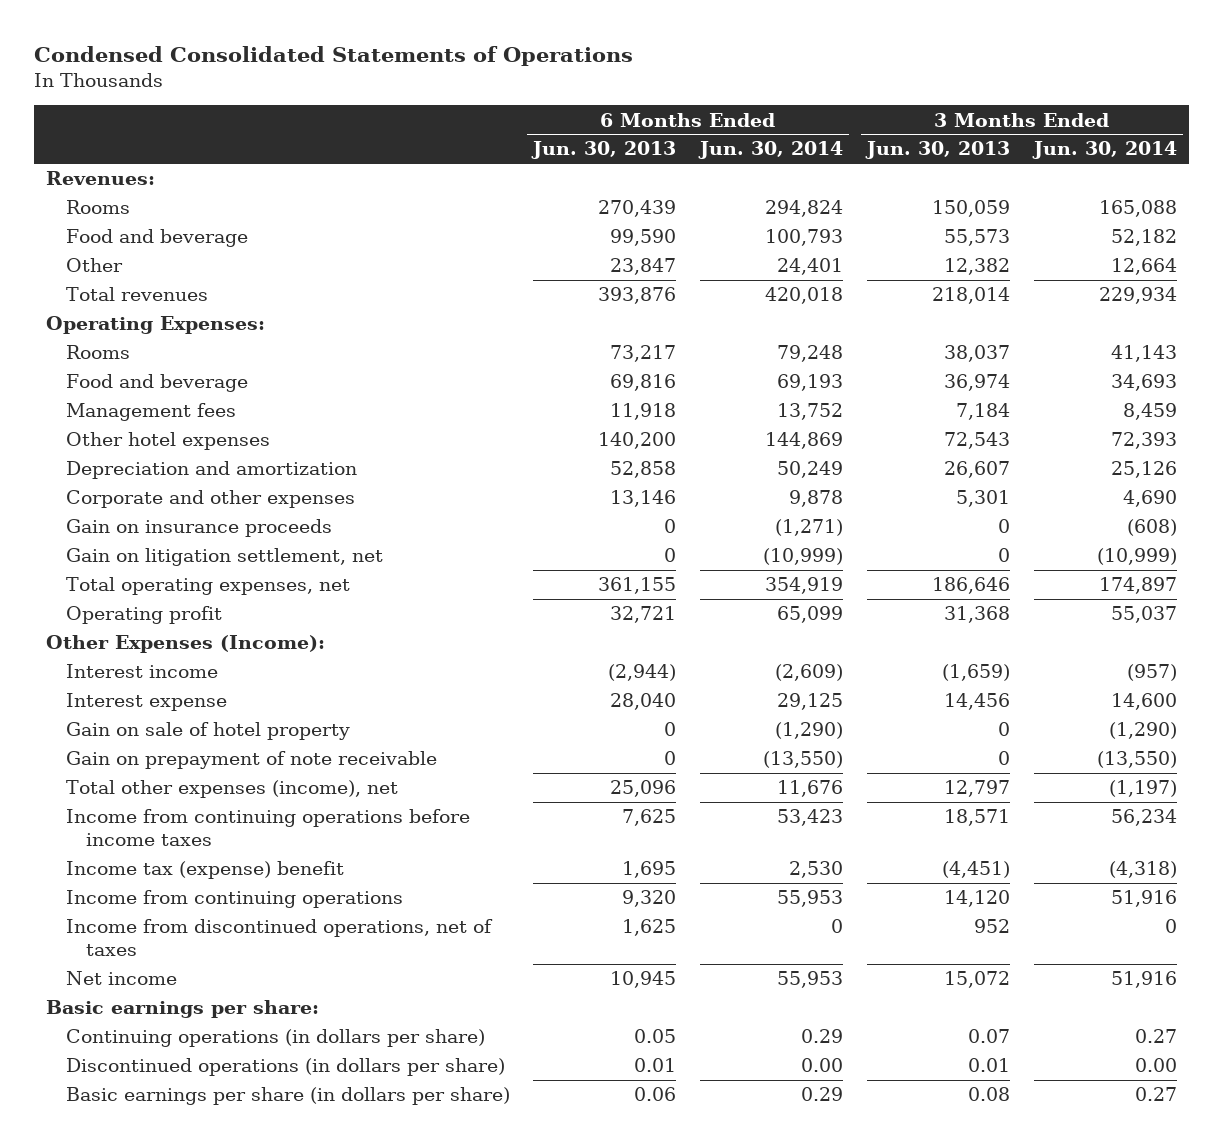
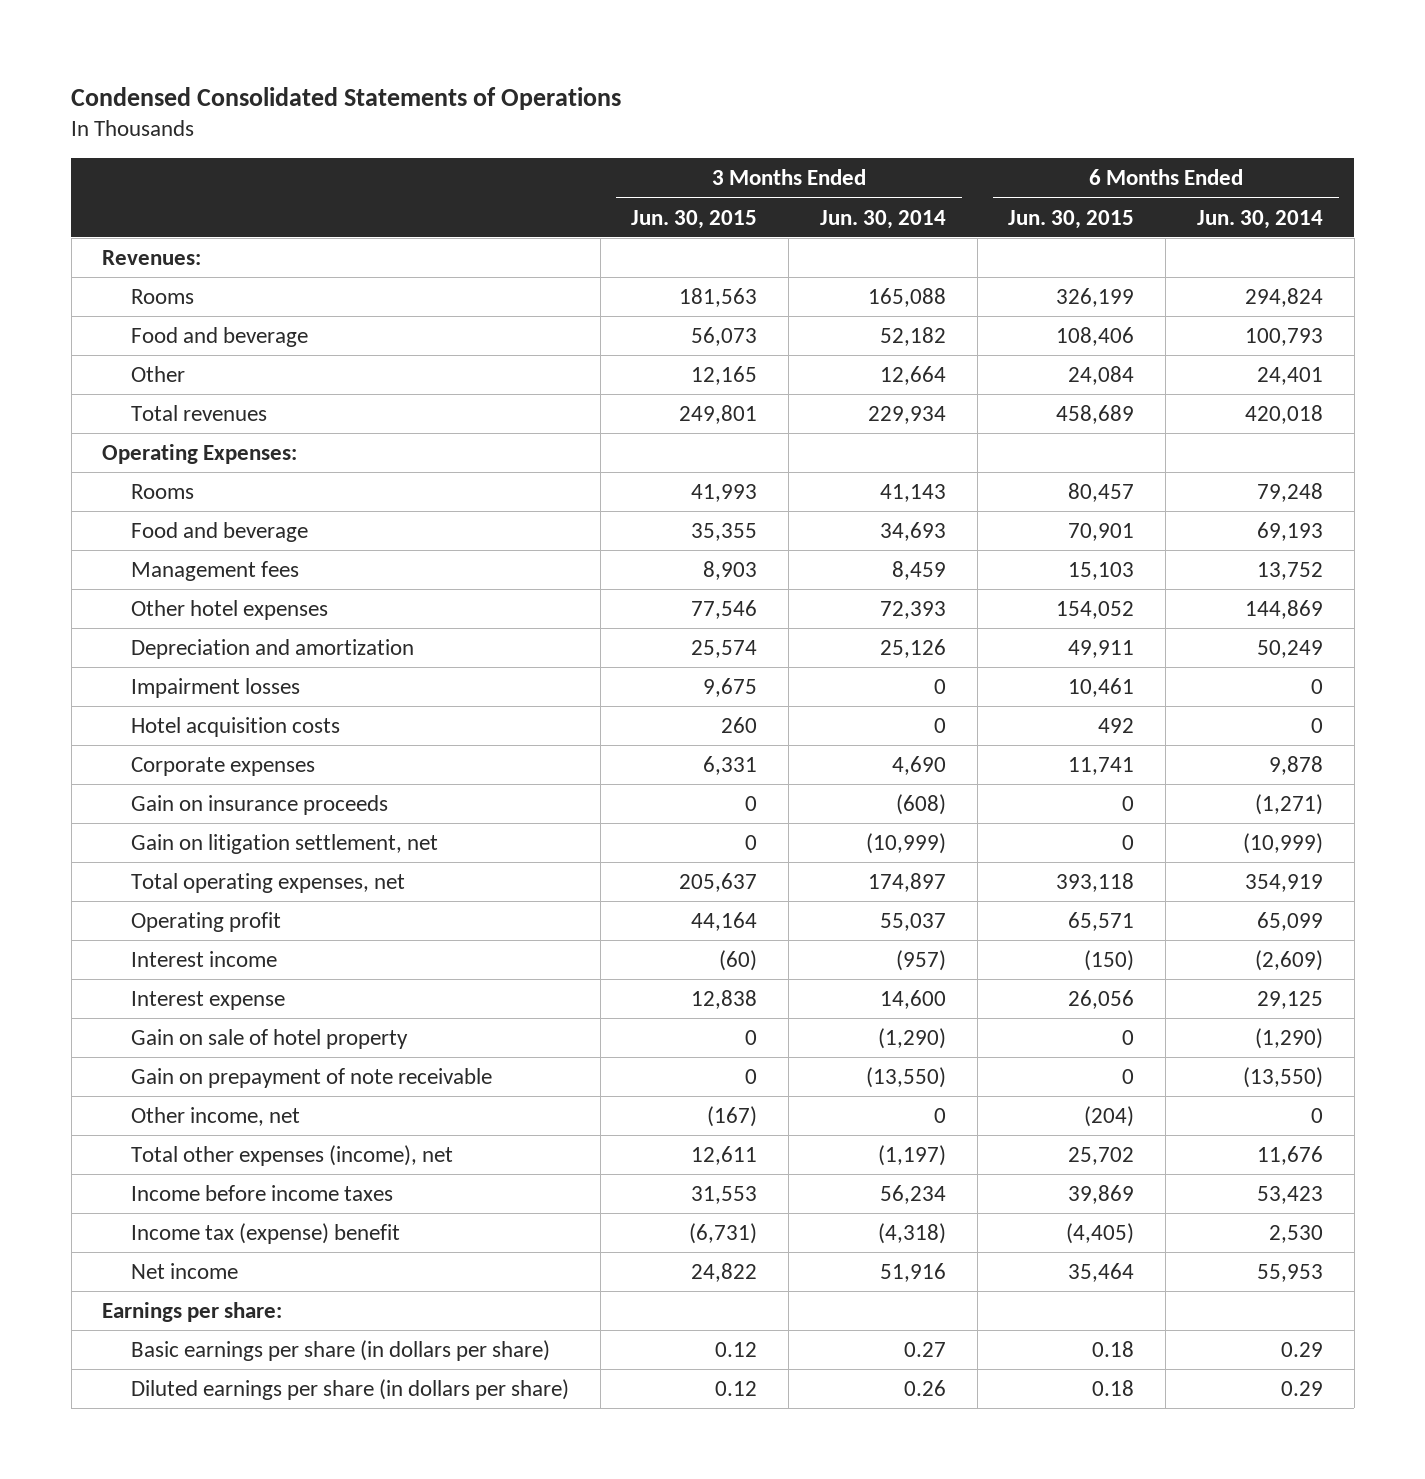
[531,141,677,160] Jun. 30, 2013 -> none
[865,141,1011,160] Jun. 30, 2013 -> none
none -> [631,209,758,229] Jun. 30, 2015
none -> [1008,209,1135,229] Jun. 30, 2015
none -> [130,677,300,698] Impairment losses
none -> [130,716,340,737] Hotel acquisition costs
[65,490,355,509] Corporate and other expenses -> [130,756,315,776] Corporate expenses
[45,635,325,654] Other Expenses (Income): -> none
none -> [130,1106,300,1126] Other income, net
[65,809,470,847] Income from continuing operations before income taxes -> [130,1184,393,1201] Income before income taxes
[65,890,403,909] Income from continuing operations -> none
[65,919,493,957] Income from discontinued operations, net of taxes -> none
[65,1029,485,1048] Continuing operations (in dollars per share) -> none
[65,1058,505,1077] Discontinued operations (in dollars per share) -> none
[45,1000,319,1019] Basic earnings per share: -> [102,1301,283,1322] Earnings per share:
none -> [130,1378,569,1400] Diluted earnings per share (in dollars per share)

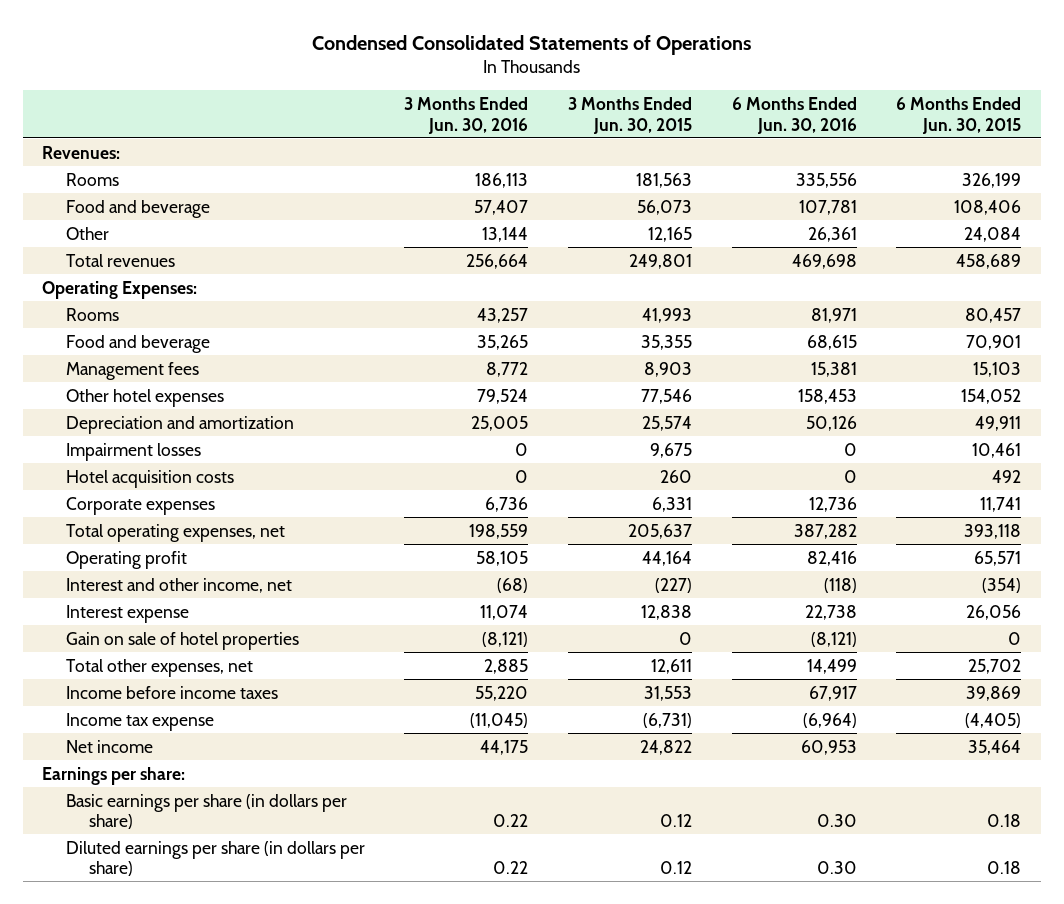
[819,209,946,229] Jun. 30, 2014 -> none
[1196,209,1323,229] Jun. 30, 2014 -> none
none -> [404,97,529,134] 3 Months Ended Jun. 30, 2016
none -> [731,97,857,134] 6 Months Ended Jun. 30, 2016
[130,794,388,815] Gain on insurance proceeds -> none
[130,833,438,854] Gain on litigation settlement, net -> none
[130,950,277,967] Interest income -> [65,577,292,593] Interest and other income, net
[719,949,758,971] (60) -> [655,577,693,593] (227)
[1084,949,1135,971] (150) -> [982,577,1022,593] (354)
[130,1067,492,1088] Gain on prepayment of note receivable -> none
[130,1106,300,1126] Other income, net -> none
[130,1028,408,1049] Gain on sale of hotel property -> [65,631,299,650] Gain on sale of hotel properties
[130,1144,453,1166] Total other expenses (income), net -> [65,658,253,677] Total other expenses, net
[130,1222,400,1244] Income tax (expense) benefit -> [65,712,214,731] Income tax expense

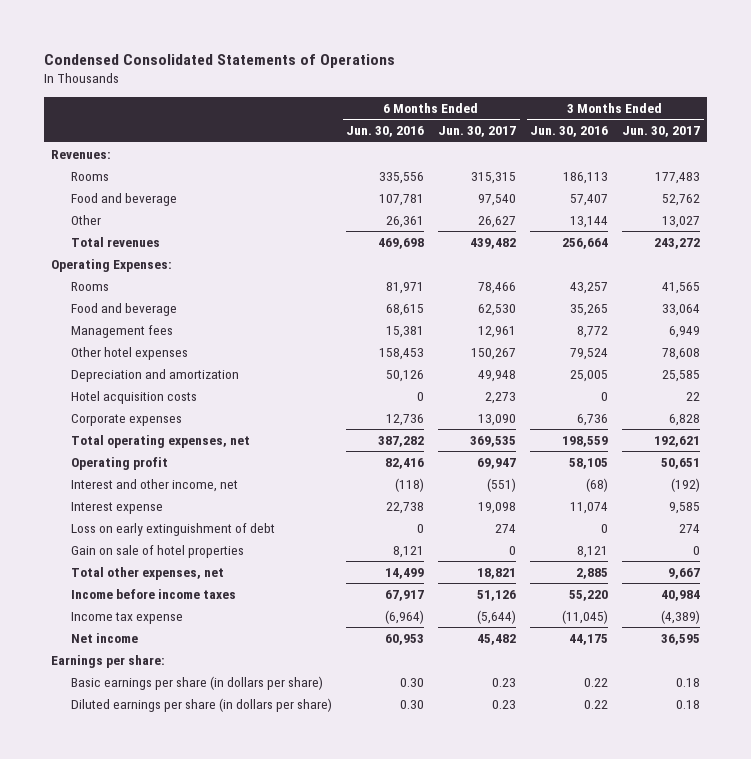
[568,97,693,134] 3 Months Ended Jun. 30, 2015 -> none
[896,97,1022,134] 6 Months Ended Jun. 30, 2015 -> none
none -> [438,126,517,138] Jun. 30, 2017
none -> [622,126,701,138] Jun. 30, 2017
[65,442,201,461] Impairment losses -> none
none -> [71,523,276,537] Loss on early extinguishment of debt
[482,631,529,647] (8,121) -> [577,546,609,559] 8,121
[810,631,857,647] (8,121) -> [393,546,425,559] 8,121

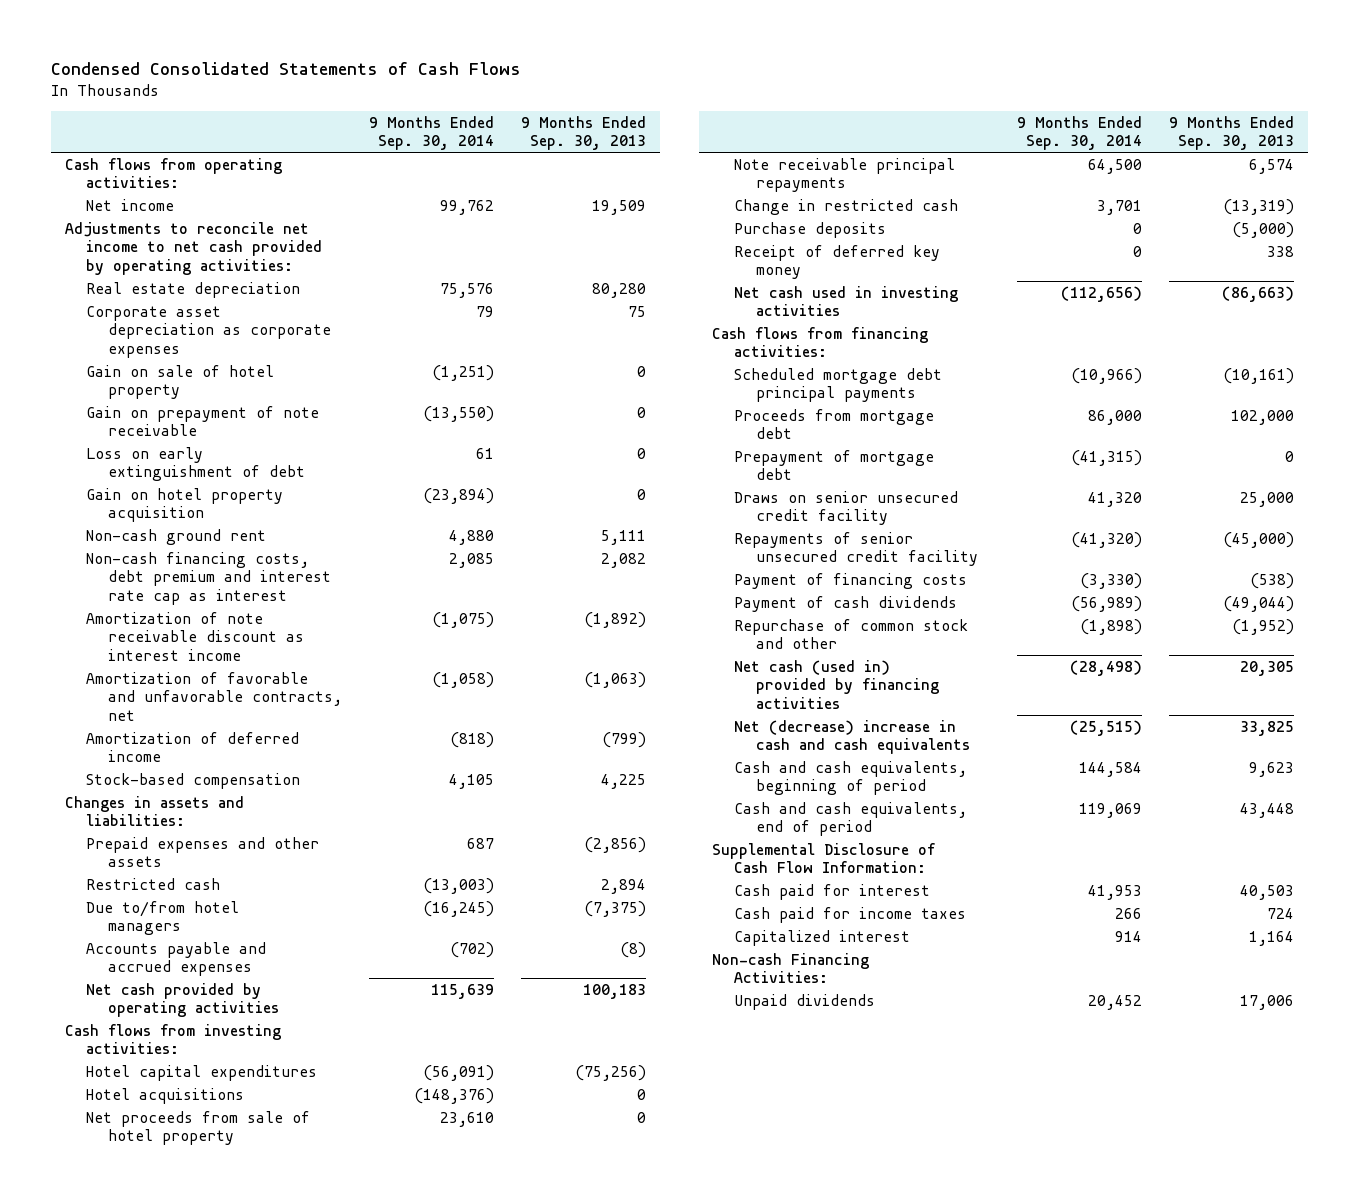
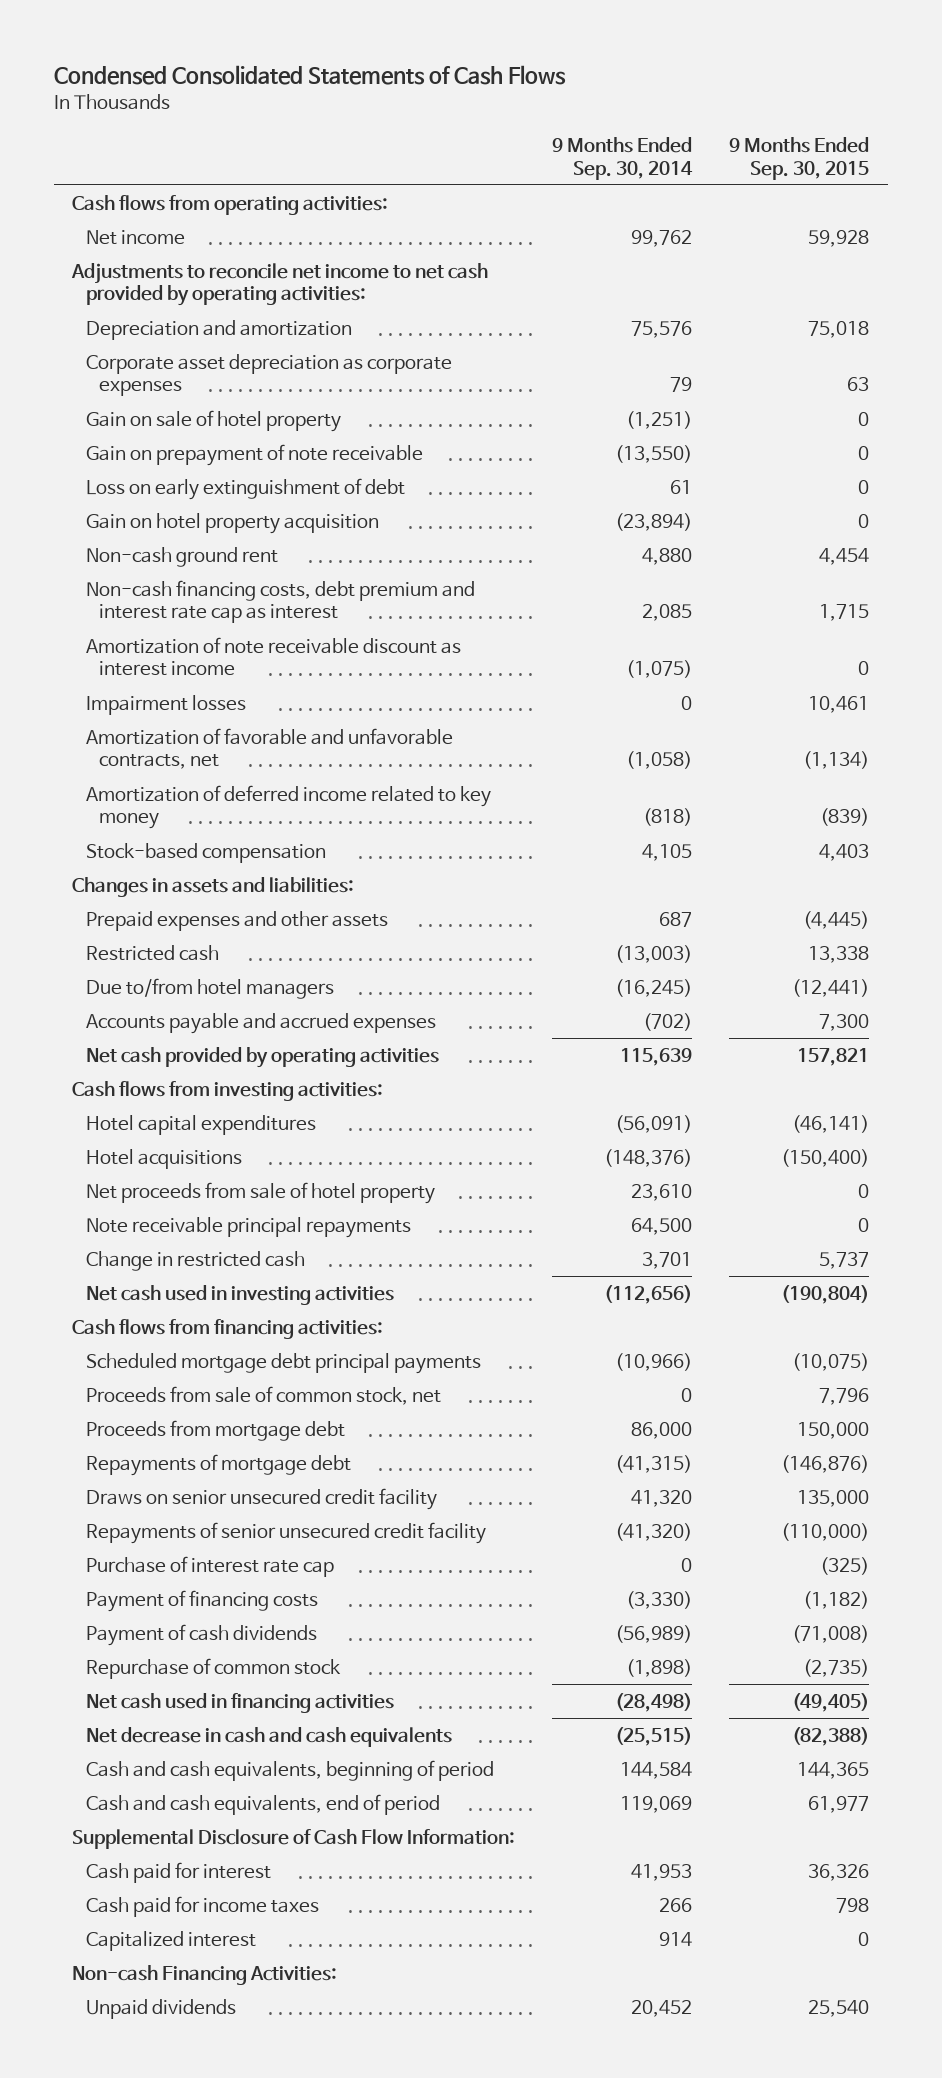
[521,115,647,151] 9 Months Ended Sep. 30, 2013 -> none
none -> [729,137,870,180] 9 Months Ended Sep. 30, 2015
[86,281,301,298] Real estate depreciation -> [85,319,352,340] Depreciation and amortization
none -> [85,694,246,715] Impairment losses
[86,731,300,763] Amortization of deferred income -> [85,784,491,830] Amortization of deferred income related to key money
[733,221,886,238] Purchase deposits -> none
[733,244,940,280] Receipt of deferred key money -> none
none -> [85,1385,441,1405] Proceeds from sale of common stock, net
[733,449,934,481] Prepayment of mortgage debt -> [85,1453,351,1476] Repayments of mortgage debt
none -> [85,1555,334,1577] Purchase of interest rate cap
[733,618,968,650] Repurchase of common stock and other -> [85,1657,341,1679] Repurchase of common stock
[733,659,939,709] Net cash (used in) provided by financing activities -> [85,1692,394,1713] Net cash used in financing activities
[733,719,970,755] Net (decrease) increase in cash and cash equivalents -> [85,1726,452,1747] Net decrease in cash and cash equivalents

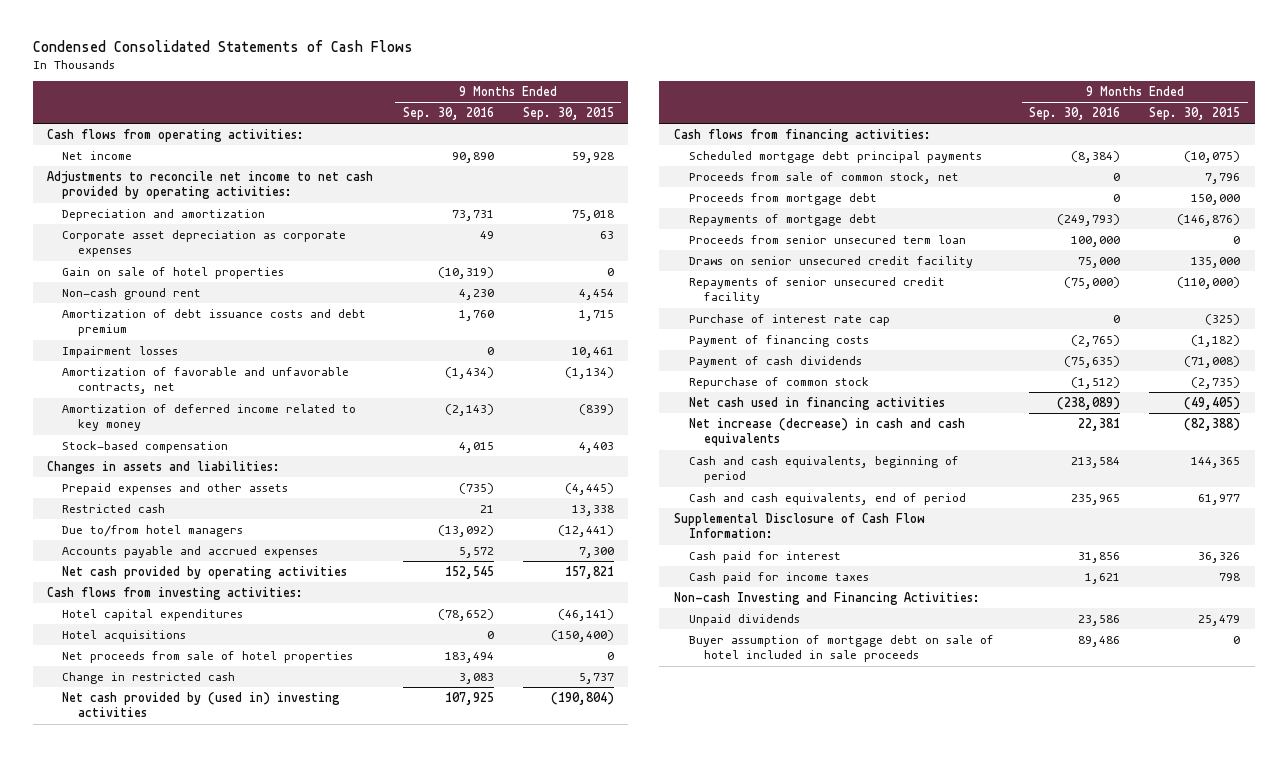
[552,137,694,180] 9 Months Ended Sep. 30, 2014 -> none
none -> [402,106,494,120] Sep. 30, 2016
[85,443,423,466] Gain on prepayment of note receivable -> none
[85,477,405,500] Loss on early extinguishment of debt -> none
[85,512,379,534] Gain on hotel property acquisition -> none
[85,409,341,432] Gain on sale of hotel property -> [62,266,285,279] Gain on sale of hotel properties
[85,636,461,677] Amortization of note receivable discount as interest income -> none
[85,579,475,624] Non-cash financing costs, debt premium and interest rate cap as interest -> [62,308,367,337] Amortization of debt issuance costs and debt premium
[85,1216,411,1238] Note receivable principal repayments -> none
[85,1181,435,1204] Net proceeds from sale of hotel property -> [62,650,354,663] Net proceeds from sale of hotel properties
[85,1284,394,1305] Net cash used in investing activities -> [62,691,341,718] Net cash provided by (used in) investing activities
none -> [689,234,967,244] Proceeds from senior unsecured term loan
[85,1726,452,1747] Net decrease in cash and cash equivalents -> [689,417,966,447] Net increase (decrease) in cash and cash equivalents
[85,1930,256,1951] Capitalized interest -> none
[72,1964,338,1985] Non-cash Financing Activities: -> [673,591,980,605] Non-cash Investing and Financing Activities:
[808,1999,870,2017] 25,540 -> [1198,614,1241,626] 25,479
none -> [689,634,995,663] Buyer assumption of mortgage debt on sale of hotel included in sale proceeds

